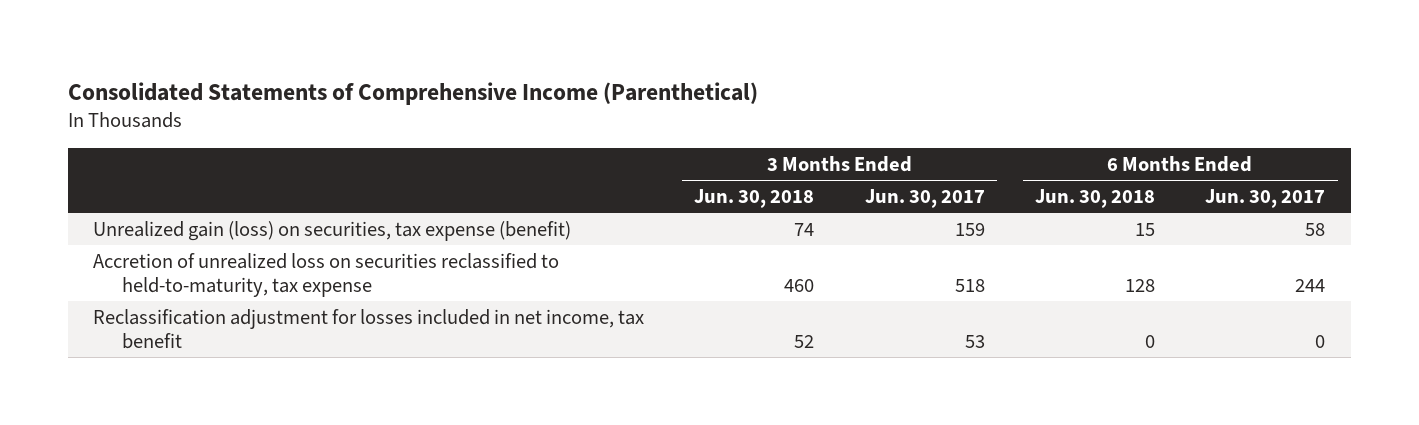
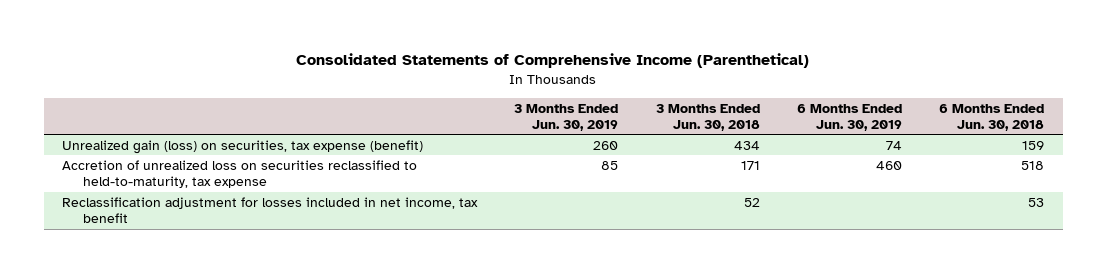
[864,188,985,208] Jun. 30, 2017 -> none
[1205,188,1326,208] Jun. 30, 2017 -> none
none -> [514,103,619,132] 3 Months Ended Jun. 30, 2019
none -> [796,103,902,132] 6 Months Ended Jun. 30, 2019
[794,222,815,236] 74 -> [733,140,760,150] 434
[1135,222,1156,236] 15 -> [1022,140,1045,150] 159
[784,279,815,293] 460 -> [740,160,760,170] 171
[1125,279,1156,293] 128 -> [1021,160,1045,170] 518
[1145,335,1156,349] 0 -> [1028,197,1045,207] 53

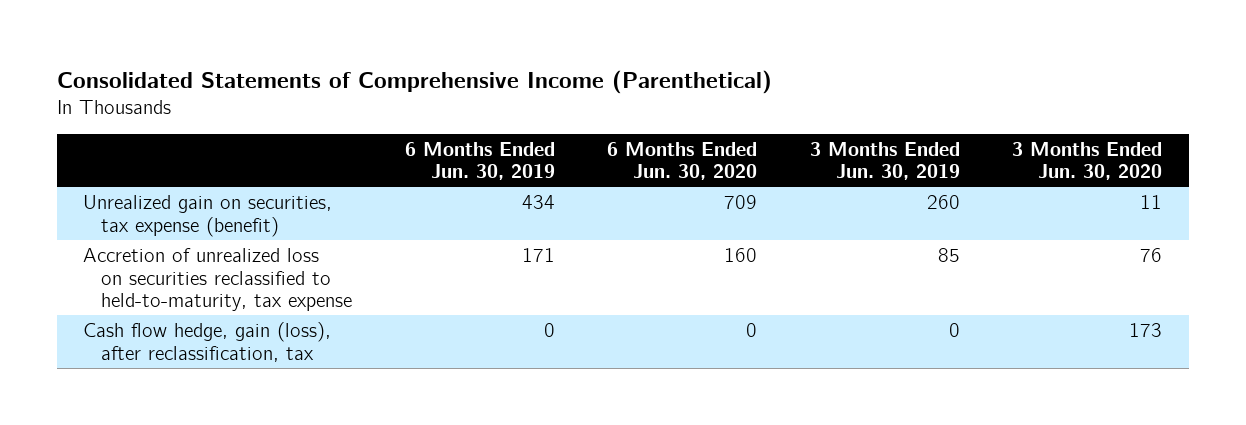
[655,103,760,132] 3 Months Ended Jun. 30, 2018 -> none
[939,103,1045,132] 6 Months Ended Jun. 30, 2018 -> none
none -> [607,141,758,181] 6 Months Ended Jun. 30, 2020
none -> [1012,141,1163,181] 3 Months Ended Jun. 30, 2020
[62,196,479,224] Reclassification adjustment for losses included in net income, tax benefit -> none
[62,139,424,154] Unrealized gain (loss) on securities, tax expense (benefit) -> [83,194,333,237] Unrealized gain on securities, tax expense (benefit)
[885,140,902,150] 74 -> [521,194,555,209] 434
[875,160,902,170] 460 -> [521,247,555,262] 171
none -> [83,321,332,362] Cash flow hedge, gain (loss), after reclassification, tax

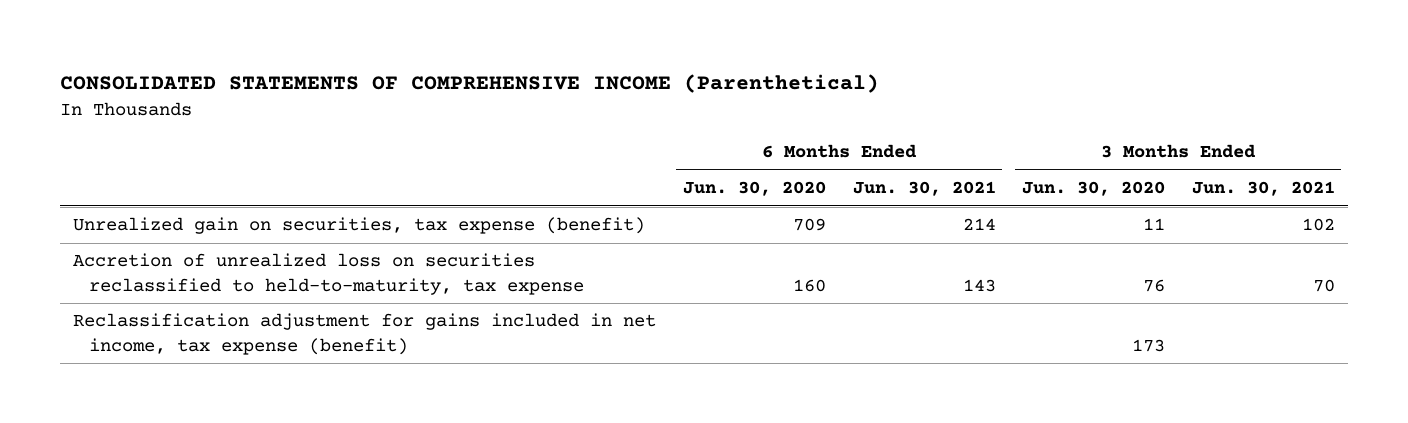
[57,69,773,94] Consolidated Statements of Comprehensive Income (Parenthetical) -> [60,74,880,94] CONSOLIDATED STATEMENTS OF COMPREHENSIVE INCOME (Parenthetical)
[404,141,555,181] 6 Months Ended Jun. 30, 2019 -> none
[809,141,960,181] 3 Months Ended Jun. 30, 2019 -> none
none -> [852,180,996,196] Jun. 30, 2021
none -> [1191,180,1335,196] Jun. 30, 2021
[83,321,332,362] Cash flow hedge, gain (loss), after reclassification, tax -> none
none -> [73,313,657,355] Reclassification adjustment for gains included in net income, tax expense (benefit)

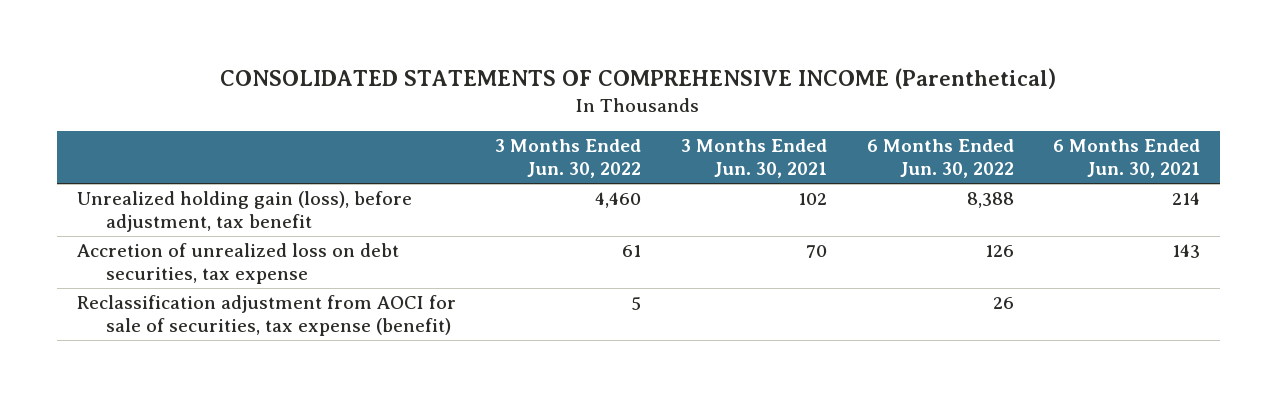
[682,180,826,196] Jun. 30, 2020 -> none
[1022,180,1166,196] Jun. 30, 2020 -> none
none -> [495,139,642,179] 3 Months Ended Jun. 30, 2022
none -> [866,139,1014,179] 6 Months Ended Jun. 30, 2022
[73,217,646,235] Unrealized gain on securities, tax expense (benefit) -> [76,191,412,233] Unrealized holding gain (loss), before adjustment, tax benefit
[73,253,585,295] Accretion of unrealized loss on securities reclassified to held-to-maturity, tax expense -> [76,243,399,285] Accretion of unrealized loss on debt securities, tax expense
[73,313,657,355] Reclassification adjustment for gains included in net income, tax expense (benefit) -> [76,295,456,337] Reclassification adjustment from AOCI for sale of securities, tax expense (benefit)

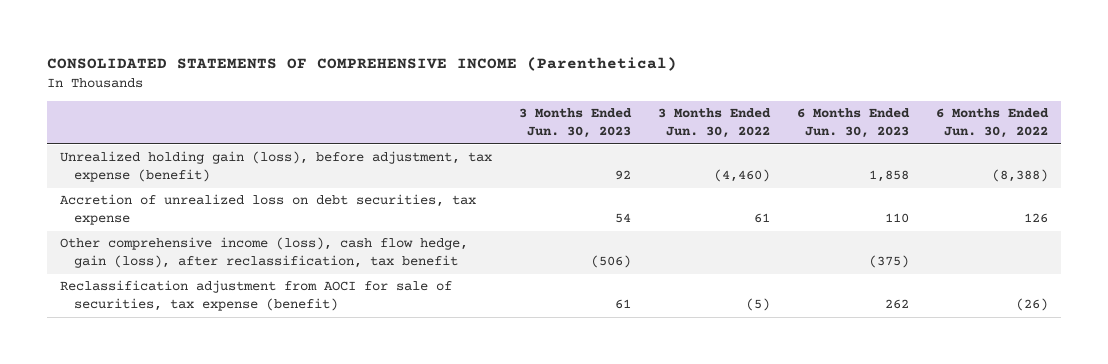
[680,139,827,179] 3 Months Ended Jun. 30, 2021 -> none
[1053,139,1201,179] 6 Months Ended Jun. 30, 2021 -> none
none -> [519,108,633,139] 3 Months Ended Jun. 30, 2023
none -> [796,108,910,139] 6 Months Ended Jun. 30, 2023
[76,191,412,233] Unrealized holding gain (loss), before adjustment, tax benefit -> [60,151,493,183] Unrealized holding gain (loss), before adjustment, tax expense (benefit)
[595,192,642,209] 4,460 -> [713,169,770,183] (4,460)
[966,192,1014,209] 8,388 -> [991,169,1048,183] (8,388)
none -> [60,237,469,269] Other comprehensive income (loss), cash flow hedge, gain (loss), after reclassification, tax benefit
[631,297,642,311] 5 -> [745,298,770,312] (5)
[992,297,1014,310] 26 -> [1015,298,1048,312] (26)

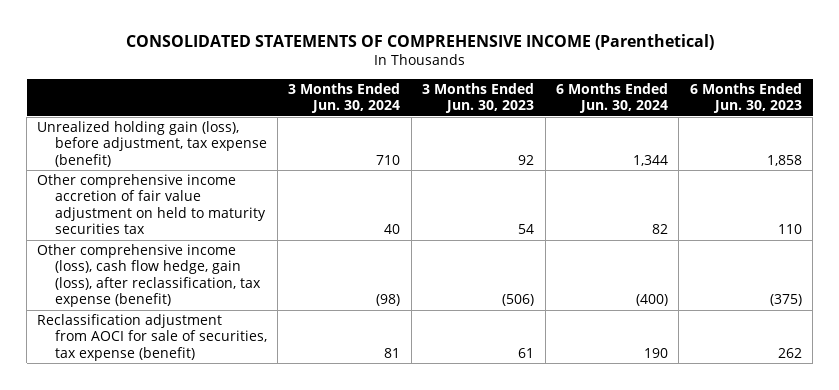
[657,108,771,139] 3 Months Ended Jun. 30, 2022 -> none
[935,108,1049,139] 6 Months Ended Jun. 30, 2022 -> none
none -> [288,82,401,114] 3 Months Ended Jun. 30, 2024
none -> [555,82,668,114] 6 Months Ended Jun. 30, 2024
[60,194,477,226] Accretion of unrealized loss on debt securities, tax expense -> [37,174,266,234] Other comprehensive income accretion of fair value adjustment on held to maturity securities tax
[60,237,469,269] Other comprehensive income (loss), cash flow hedge, gain (loss), after reclassification, tax benefit -> [37,244,261,307] Other comprehensive income (loss), cash flow hedge, gain (loss), after reclassification, tax expense (benefit)

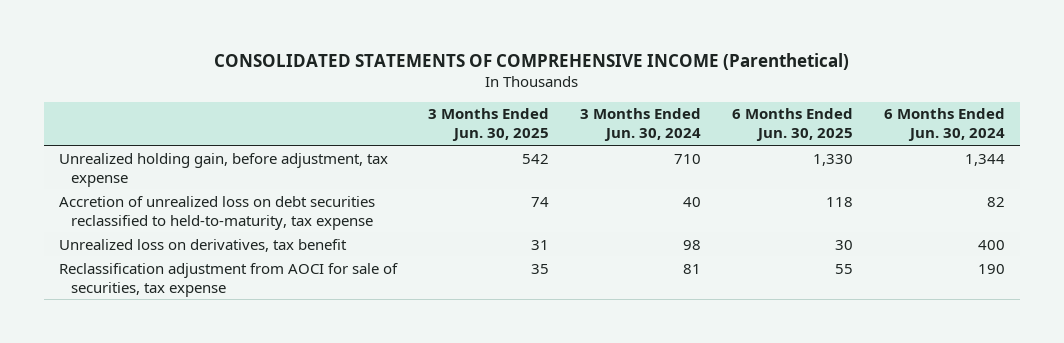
[422,82,535,114] 3 Months Ended Jun. 30, 2023 -> none
[689,82,802,114] 6 Months Ended Jun. 30, 2023 -> none
none -> [427,108,549,142] 3 Months Ended Jun. 30, 2025
none -> [731,108,853,142] 6 Months Ended Jun. 30, 2025
[37,244,261,307] Other comprehensive income (loss), cash flow hedge, gain (loss), after reclassification, tax expense (benefit) -> none
[37,121,267,167] Unrealized holding gain (loss), before adjustment, tax expense (benefit) -> [59,152,389,187] Unrealized holding gain, before adjustment, tax expense
[37,174,266,234] Other comprehensive income accretion of fair value adjustment on held to maturity securities tax -> [59,195,376,230] Accretion of unrealized loss on debt securities reclassified to held-to-maturity, tax expense
none -> [59,238,348,252] Unrealized loss on derivatives, tax benefit
[37,314,267,361] Reclassification adjustment from AOCI for sale of securities, tax expense (benefit) -> [59,262,399,297] Reclassification adjustment from AOCI for sale of securities, tax expense

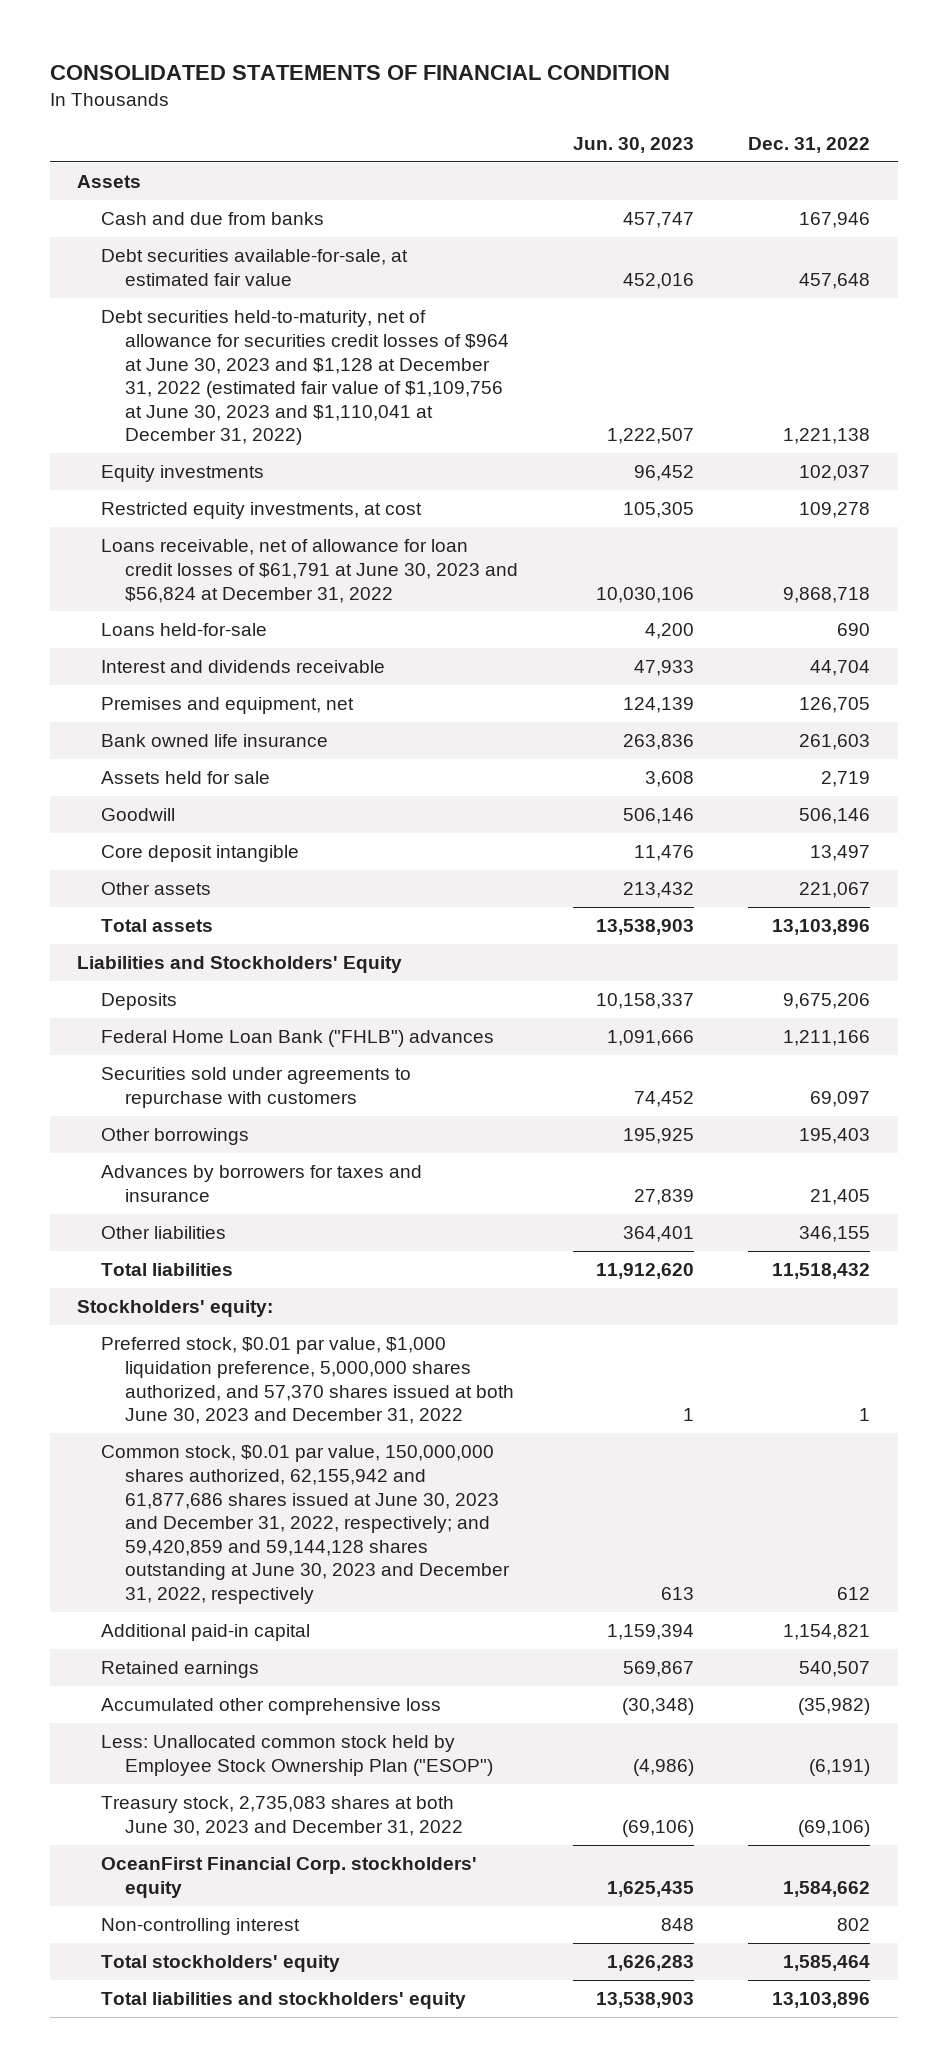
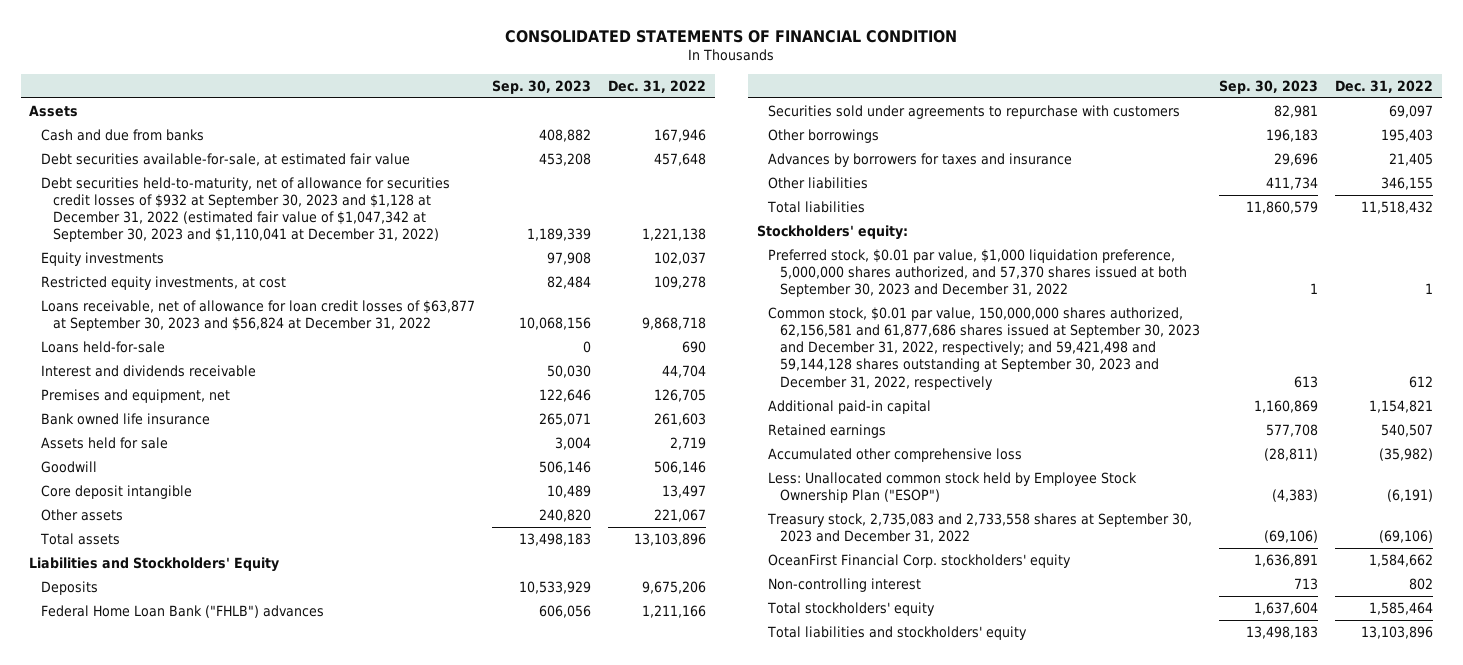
[572,136,694,153] Jun. 30, 2023 -> none
none -> [492,79,592,94] Sep. 30, 2023
[101,310,509,446] Debt securities held-to-maturity, net of allowance for securities credit losses of $964 at June 30, 2023 and $1,128 at December 31, 2022 (estimated fair value of $1,109,756 at June 30, 2023 and $1,110,041 at December 31, 2022) -> [41,176,451,243] Debt securities held-to-maturity, net of allowance for securities credit losses of $932 at September 30, 2023 and $1,128 at December 31, 2022 (estimated fair value of $1,047,342 at September 30, 2023 and $1,110,041 at December 31, 2022)
[101,539,518,603] Loans receivable, net of allowance for loan credit losses of $61,791 at June 30, 2023 and $56,824 at December 31, 2022 -> [41,299,476,332] Loans receivable, net of allowance for loan credit losses of $63,877 at September 30, 2023 and $56,824 at December 31, 2022
[101,1337,514,1425] Preferred stock, $0.01 par value, $1,000 liquidation preference, 5,000,000 shares authorized, and 57,370 shares issued at both June 30, 2023 and December 31, 2022 -> [768,248,1187,298] Preferred stock, $0.01 par value, $1,000 liquidation preference, 5,000,000 shares authorized, and 57,370 shares issued at both September 30, 2023 and December 31, 2022
[101,1445,510,1605] Common stock, $0.01 par value, 150,000,000 shares authorized, 62,155,942 and 61,877,686 shares issued at June 30, 2023 and December 31, 2022, respectively; and 59,420,859 and 59,144,128 shares outstanding at June 30, 2023 and December 31, 2022, respectively -> [768,306,1200,390] Common stock, $0.01 par value, 150,000,000 shares authorized, 62,156,581 and 61,877,686 shares issued at September 30, 2023 and December 31, 2022, respectively; and 59,421,498 and 59,144,128 shares outstanding at September 30, 2023 and December 31, 2022, respectively
[101,1796,463,1836] Treasury stock, 2,735,083 shares at both June 30, 2023 and December 31, 2022 -> [767,512,1193,544] Treasury stock, 2,735,083 and 2,733,558 shares at September 30, 2023 and December 31, 2022

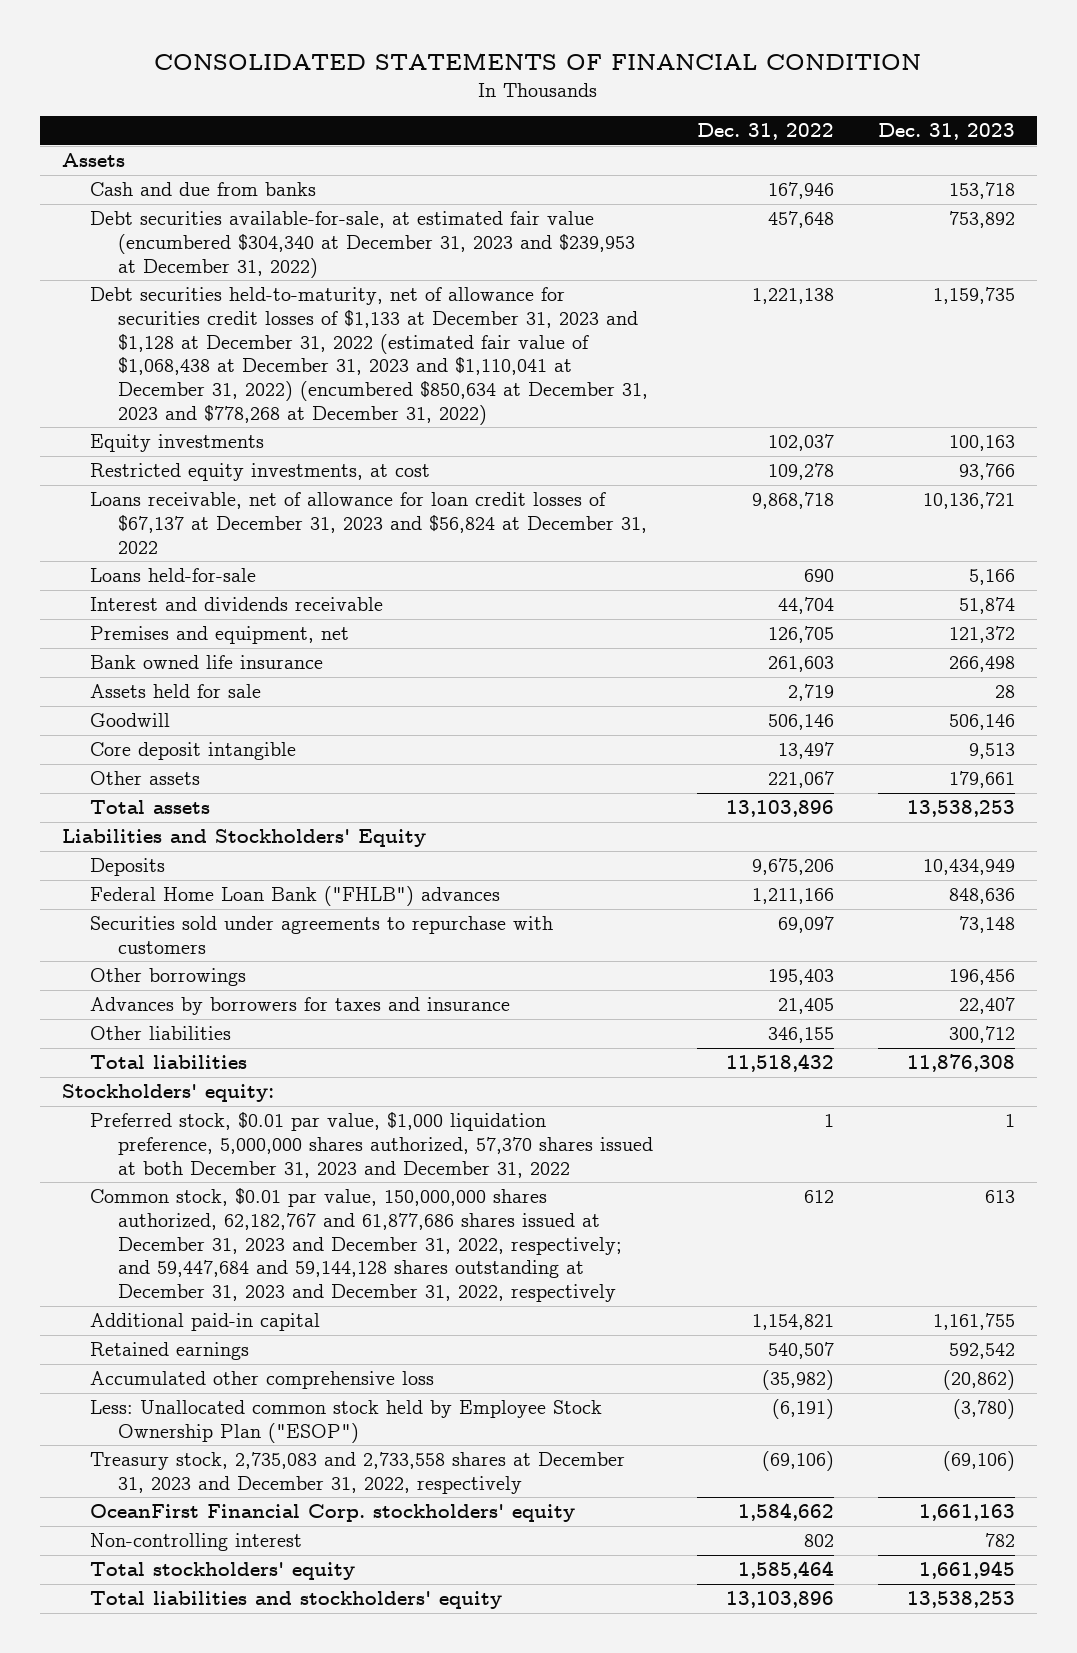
[492,79,592,94] Sep. 30, 2023 -> none
none -> [877,123,1015,141] Dec. 31, 2023
[41,152,411,166] Debt securities available-for-sale, at estimated fair value -> [89,211,636,278] Debt securities available-for-sale, at estimated fair value (encumbered $304,340 at December 31, 2023 and $239,953 at December 31, 2022)
[41,176,451,243] Debt securities held-to-maturity, net of allowance for securities credit losses of $932 at September 30, 2023 and $1,128 at December 31, 2022 (estimated fair value of $1,047,342 at September 30, 2023 and $1,110,041 at December 31, 2022) -> [89,287,649,425] Debt securities held-to-maturity, net of allowance for securities credit losses of $1,133 at December 31, 2023 and $1,128 at December 31, 2022 (estimated fair value of $1,068,438 at December 31, 2023 and $1,110,041 at December 31, 2022) (encumbered $850,634 at December 31, 2023 and $778,268 at December 31, 2022)
[41,299,476,332] Loans receivable, net of allowance for loan credit losses of $63,877 at September 30, 2023 and $56,824 at December 31, 2022 -> [89,492,648,554] Loans receivable, net of allowance for loan credit losses of $67,137 at December 31, 2023 and $56,824 at December 31, 2022
[768,248,1187,298] Preferred stock, $0.01 par value, $1,000 liquidation preference, 5,000,000 shares authorized, and 57,370 shares issued at both September 30, 2023 and December 31, 2022 -> [89,1112,654,1178] Preferred stock, $0.01 par value, $1,000 liquidation preference, 5,000,000 shares authorized, 57,370 shares issued at both December 31, 2023 and December 31, 2022
[768,306,1200,390] Common stock, $0.01 par value, 150,000,000 shares authorized, 62,156,581 and 61,877,686 shares issued at September 30, 2023 and December 31, 2022, respectively; and 59,421,498 and 59,144,128 shares outstanding at September 30, 2023 and December 31, 2022, respectively -> [89,1188,623,1302] Common stock, $0.01 par value, 150,000,000 shares authorized, 62,182,767 and 61,877,686 shares issued at December 31, 2023 and December 31, 2022, respectively; and 59,447,684 and 59,144,128 shares outstanding at December 31, 2023 and December 31, 2022, respectively
[767,512,1193,544] Treasury stock, 2,735,083 and 2,733,558 shares at September 30, 2023 and December 31, 2022 -> [89,1452,625,1494] Treasury stock, 2,735,083 and 2,733,558 shares at December 31, 2023 and December 31, 2022, respectively

